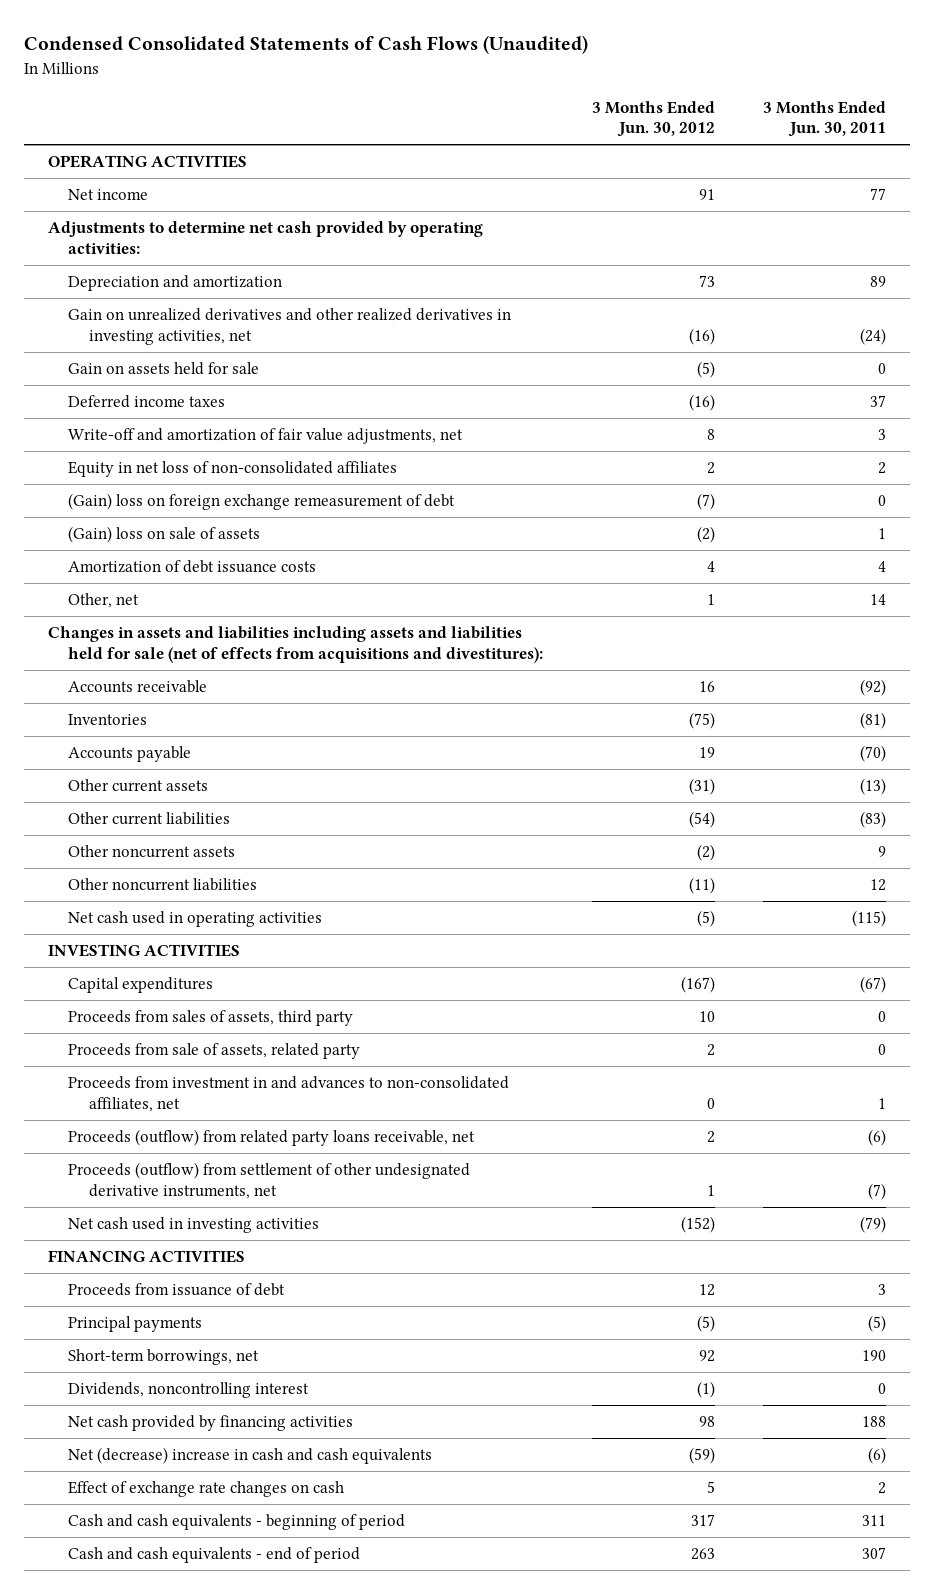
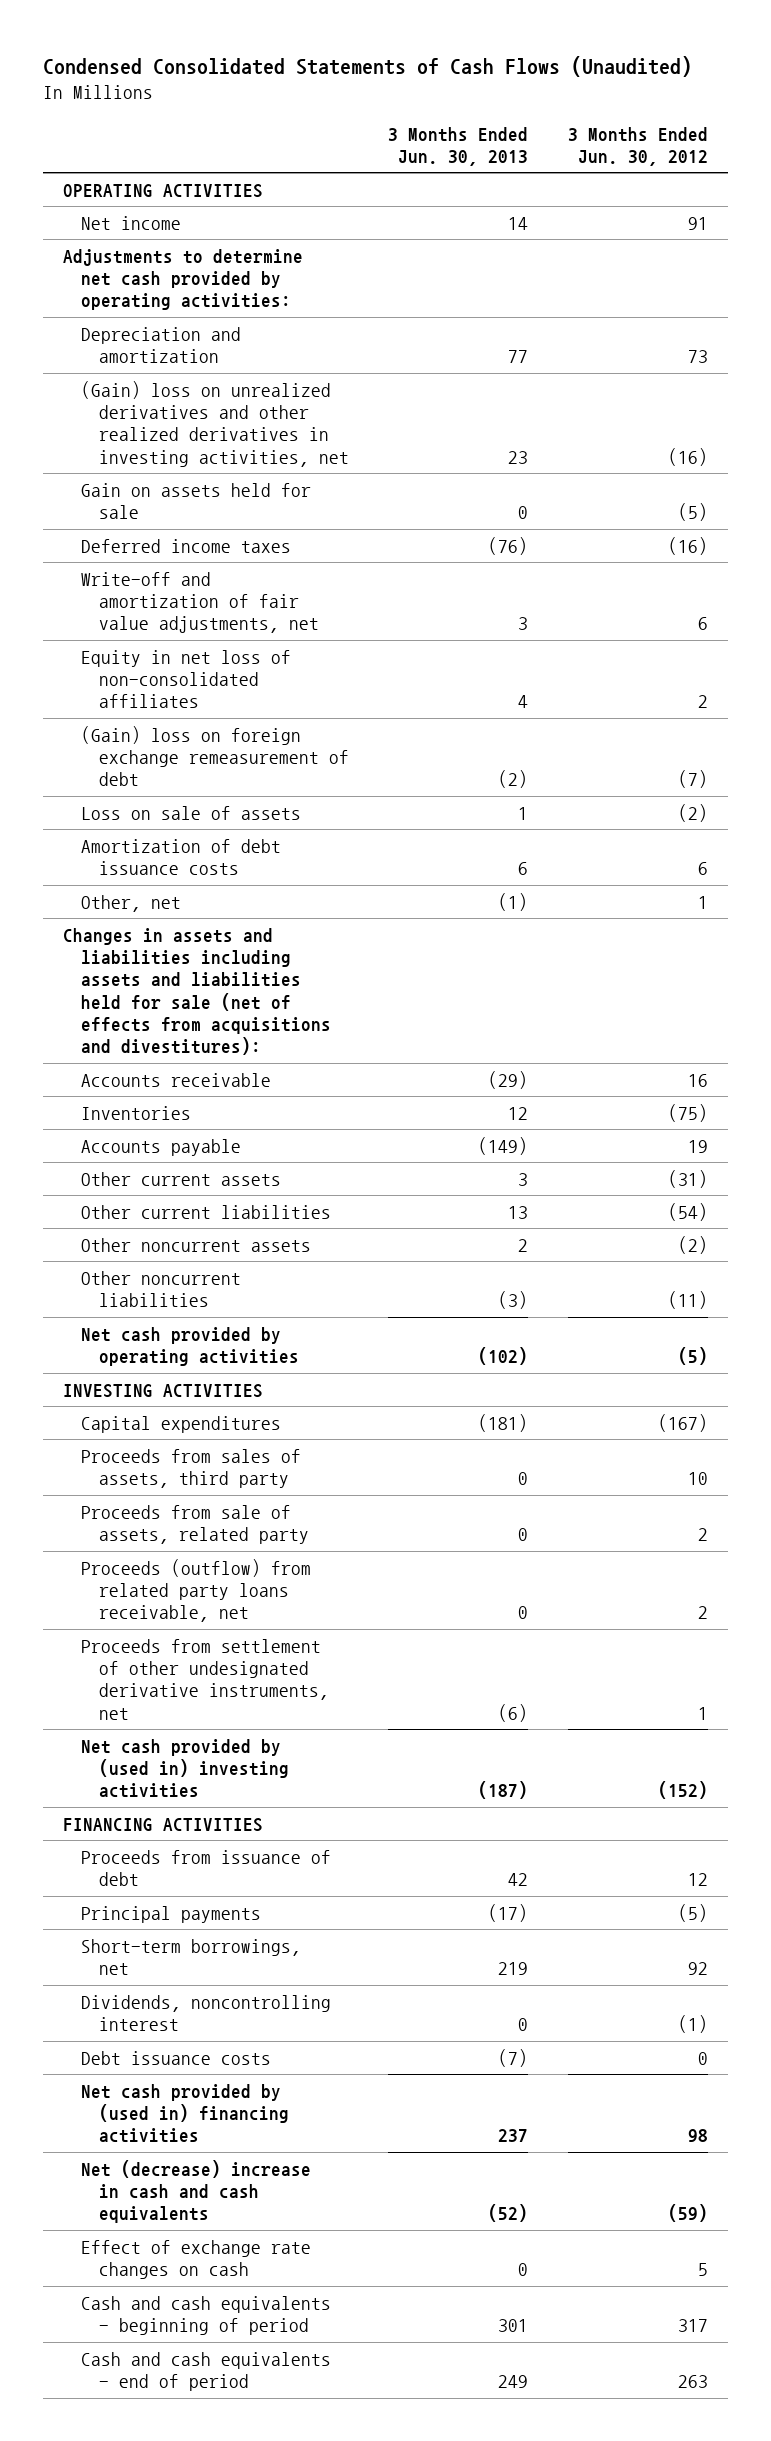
[763,100,887,138] 3 Months Ended Jun. 30, 2011 -> none
none -> [388,126,529,166] 3 Months Ended Jun. 30, 2013
[68,307,512,345] Gain on unrealized derivatives and other realized derivatives in investing activities, net -> [80,380,349,467] (Gain) loss on unrealized derivatives and other realized derivatives in investing activities, net
[706,428,715,440] 8 -> [697,617,708,631] 6
[68,525,261,543] (Gain) loss on sale of assets -> [80,805,301,820] Loss on sale of assets
[706,560,715,572] 4 -> [697,861,708,875] 6
[68,910,323,927] Net cash used in operating activities -> [80,1326,299,1366] Net cash provided by operating activities
[68,1075,510,1112] Proceeds from investment in and advances to non-consolidated affiliates, net -> none
[68,1161,471,1199] Proceeds (outflow) from settlement of other undesignated derivative instruments, net -> [80,1638,329,1720] Proceeds from settlement of other undesignated derivative instruments, net
[68,1216,320,1233] Net cash used in investing activities -> [80,1738,289,1799] Net cash provided by (used in) investing activities
none -> [80,2050,271,2065] Debt issuance costs
[68,1414,354,1431] Net cash provided by financing activities -> [80,2083,289,2144] Net cash provided by (used in) financing activities

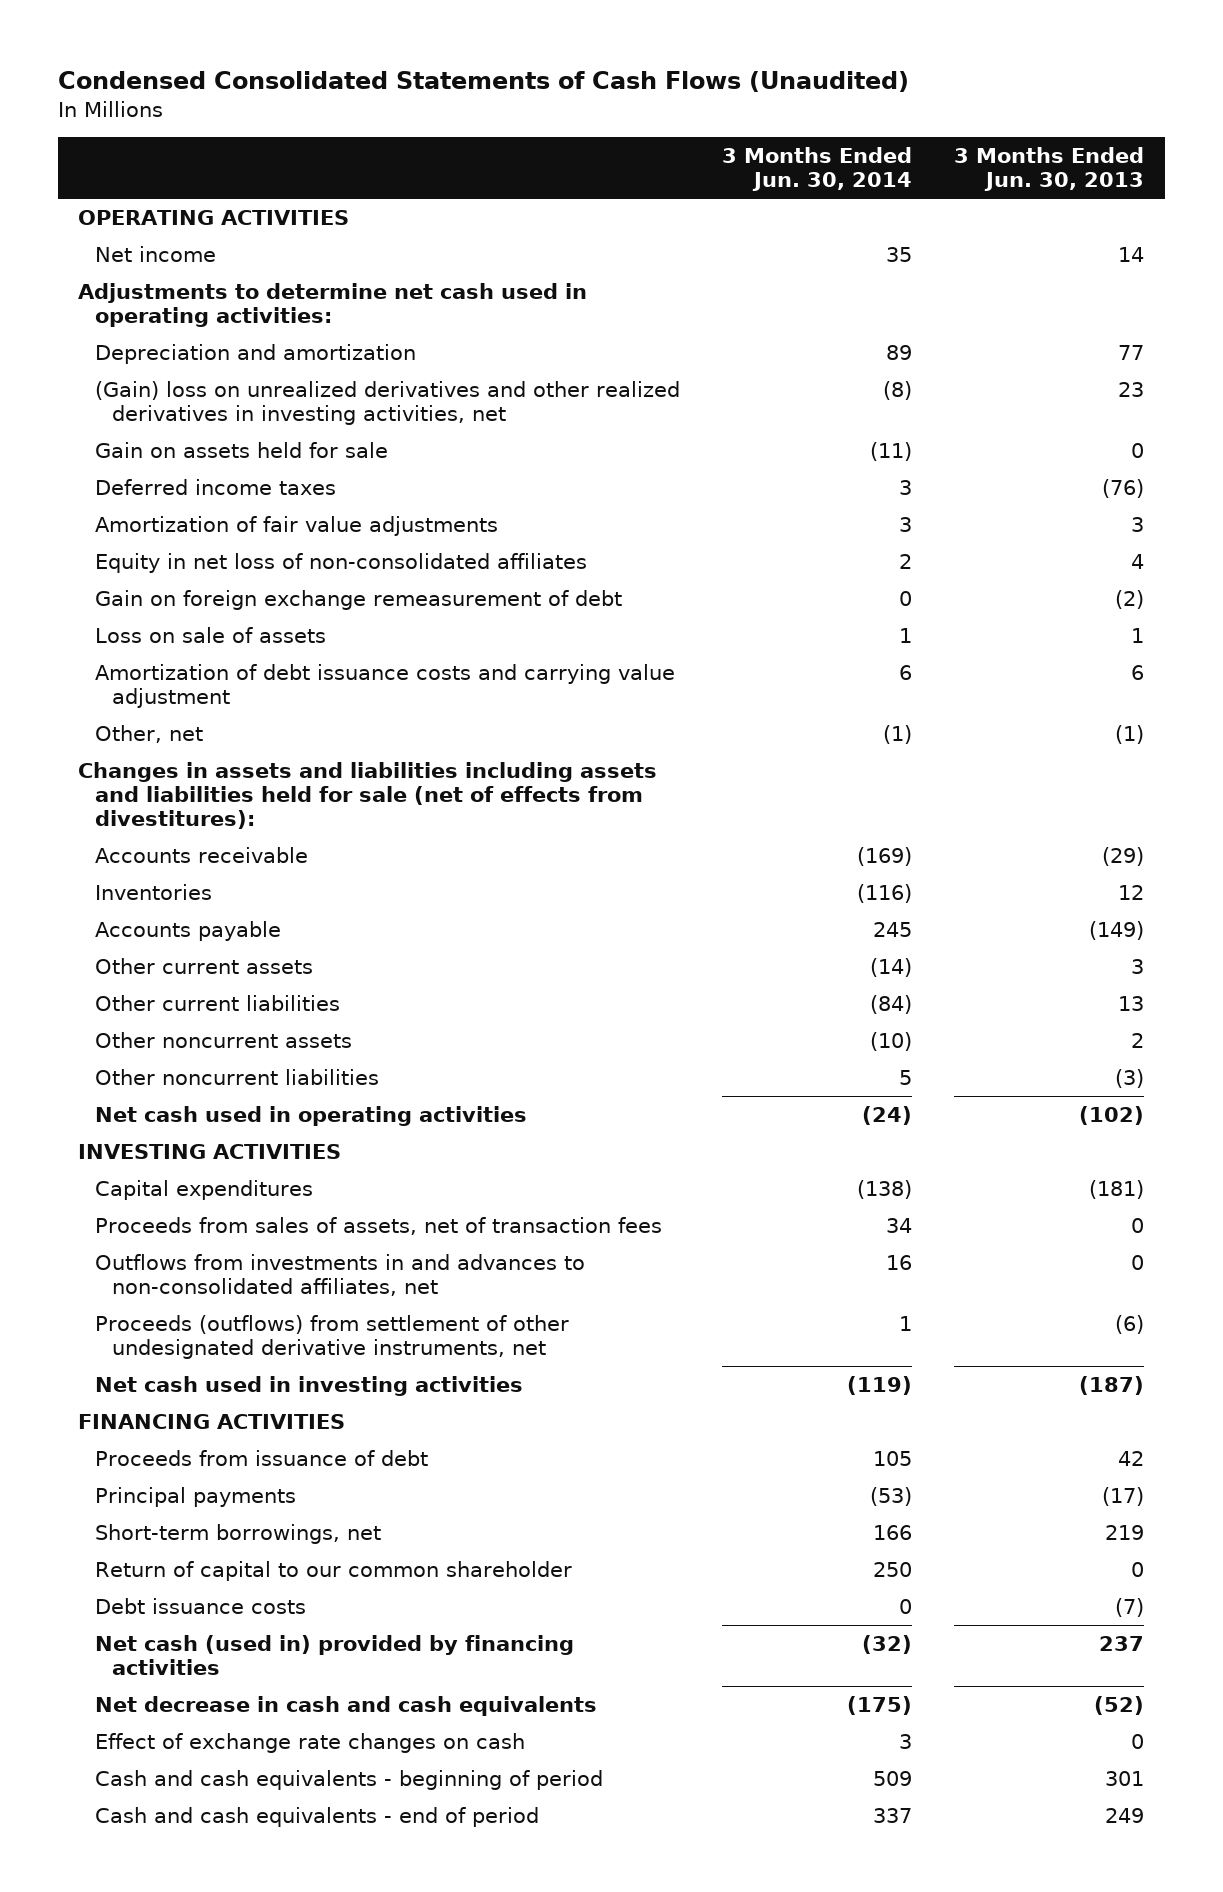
[567,126,708,166] 3 Months Ended Jun. 30, 2012 -> none
none -> [722,147,913,192] 3 Months Ended Jun. 30, 2014
[63,248,304,311] Adjustments to determine net cash provided by operating activities: -> [78,282,588,328] Adjustments to determine net cash used in operating activities:
[80,571,319,634] Write-off and amortization of fair value adjustments, net -> [95,515,499,536] Amortization of fair value adjustments
[80,725,349,787] (Gain) loss on foreign exchange remeasurement of debt -> [95,589,623,610] Gain on foreign exchange remeasurement of debt
[80,838,281,875] Amortization of debt issuance costs -> [95,663,676,709] Amortization of debt issuance costs and carrying value adjustment
[63,927,331,1056] Changes in assets and liabilities including assets and liabilities held for sale (net of effects from acquisitions and divestitures): -> [78,761,658,830] Changes in assets and liabilities including assets and liabilities held for sale (net of effects from divestitures):
[80,1326,299,1366] Net cash provided by operating activities -> [95,1105,528,1126] Net cash used in operating activities
[80,1504,309,1544] Proceeds from sale of assets, related party -> none
[80,1558,311,1623] Proceeds (outflow) from related party loans receivable, net -> none
[80,1448,301,1488] Proceeds from sales of assets, third party -> [95,1216,663,1235] Proceeds from sales of assets, net of transaction fees
none -> [95,1253,586,1297] Outflows from investments in and advances to non-consolidated affiliates, net
[80,1638,329,1720] Proceeds from settlement of other undesignated derivative instruments, net -> [95,1314,570,1360] Proceeds (outflows) from settlement of other undesignated derivative instruments, net
[80,1738,289,1799] Net cash provided by (used in) investing activities -> [95,1375,524,1396] Net cash used in investing activities
[80,1994,331,2031] Dividends, noncontrolling interest -> none
none -> [95,1560,573,1581] Return of capital to our common shareholder
[80,2083,289,2144] Net cash provided by (used in) financing activities -> [95,1634,575,1676] Net cash (used in) provided by financing activities
[80,2159,311,2224] Net (decrease) increase in cash and cash equivalents -> [95,1695,598,1716] Net decrease in cash and cash equivalents

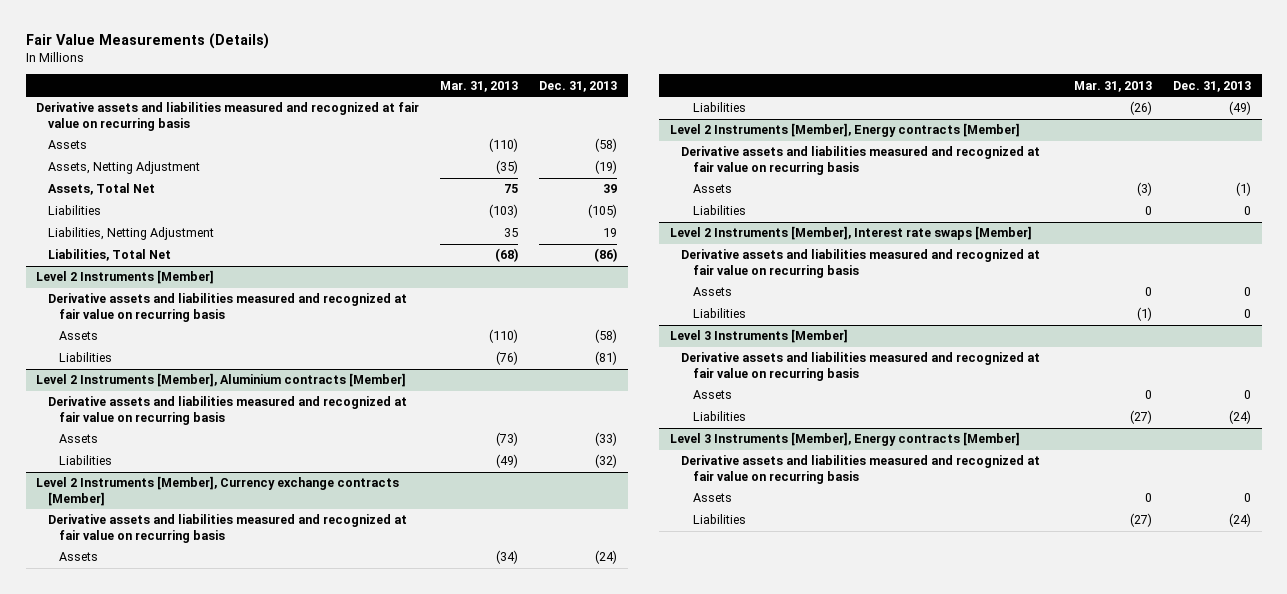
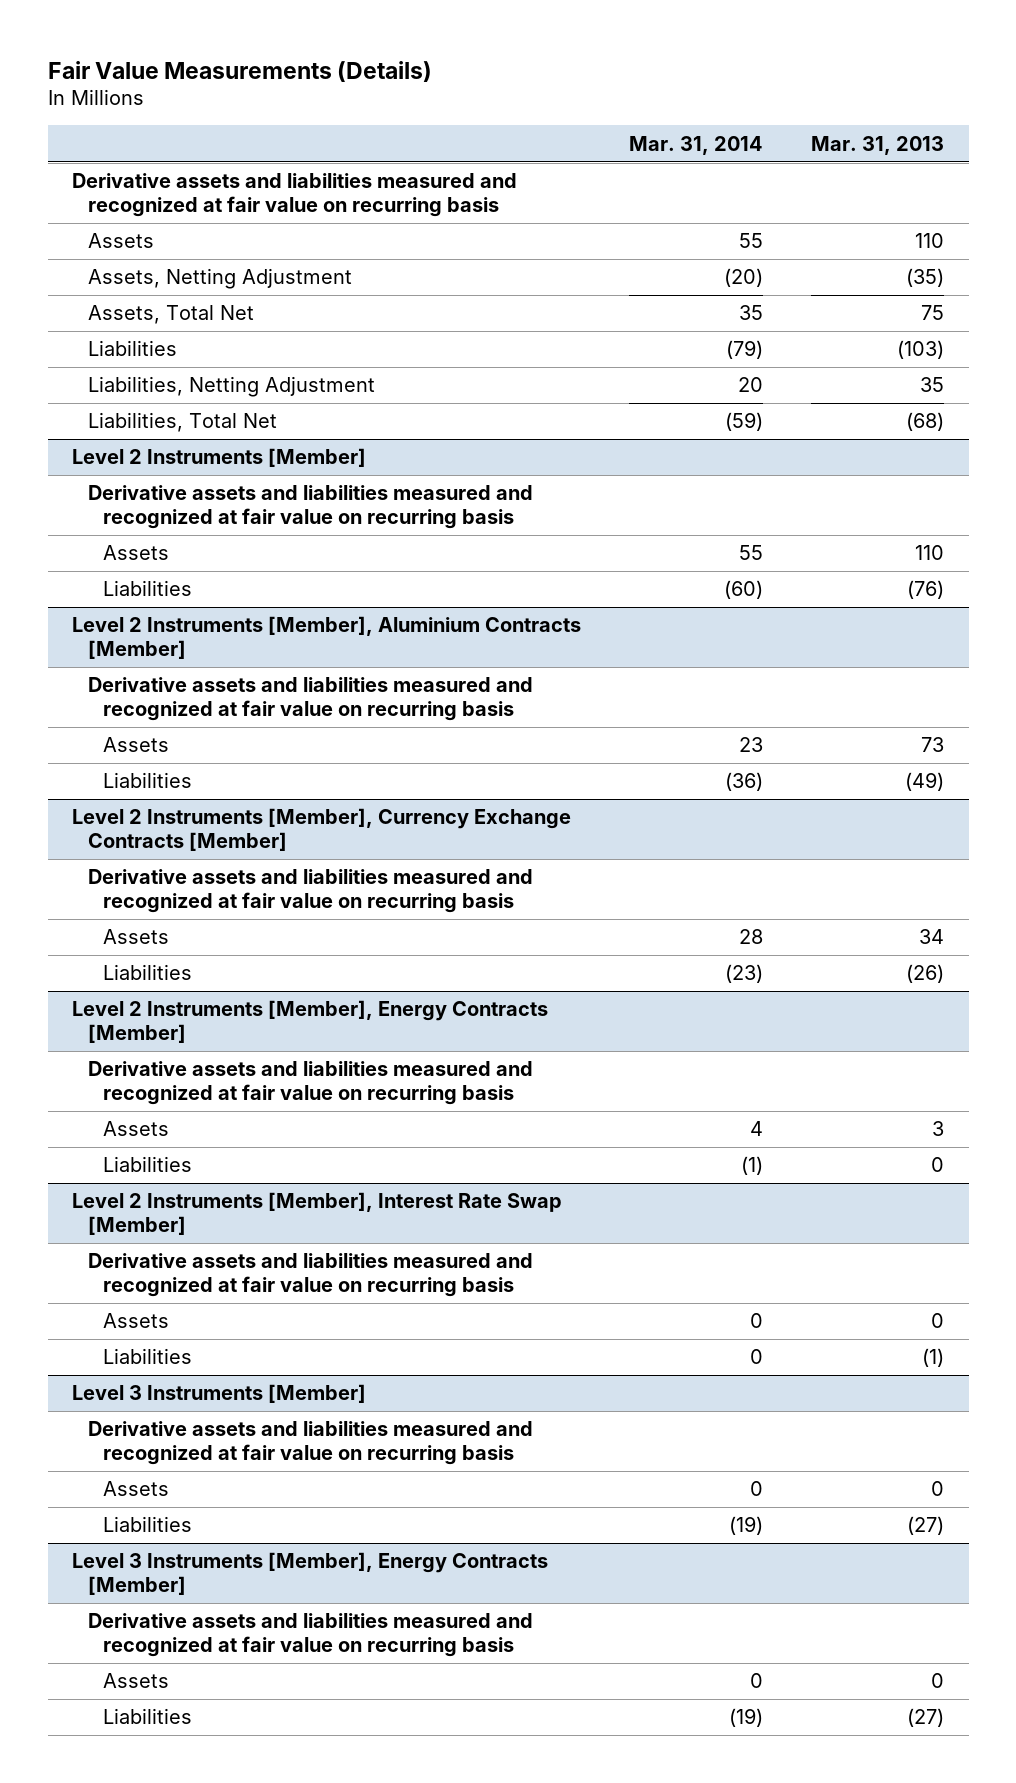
[539,80,618,92] Dec. 31, 2013 -> none
none -> [629,135,764,155] Mar. 31, 2014
[489,138,519,153] (110) -> [915,233,945,249] 110
[489,329,519,344] (110) -> [915,545,945,561] 110
[36,373,407,388] Level 2 Instruments [Member], Aluminium contracts [Member] -> [71,616,581,659] Level 2 Instruments [Member], Aluminium Contracts [Member]
[496,432,519,447] (73) -> [921,737,945,753] 73
[36,476,400,506] Level 2 Instruments [Member], Currency exchange contracts [Member] -> [71,808,571,851] Level 2 Instruments [Member], Currency Exchange Contracts [Member]
[496,550,519,565] (34) -> [919,929,945,945] 34
[669,123,1020,138] Level 2 Instruments [Member], Energy contracts [Member] -> [71,1000,548,1043] Level 2 Instruments [Member], Energy Contracts [Member]
[1136,182,1152,197] (3) -> [932,1121,945,1137] 3
[669,226,1032,241] Level 2 Instruments [Member], Interest rate swaps [Member] -> [71,1192,562,1235] Level 2 Instruments [Member], Interest Rate Swap [Member]
[669,432,1020,447] Level 3 Instruments [Member], Energy contracts [Member] -> [71,1552,548,1595] Level 3 Instruments [Member], Energy Contracts [Member]

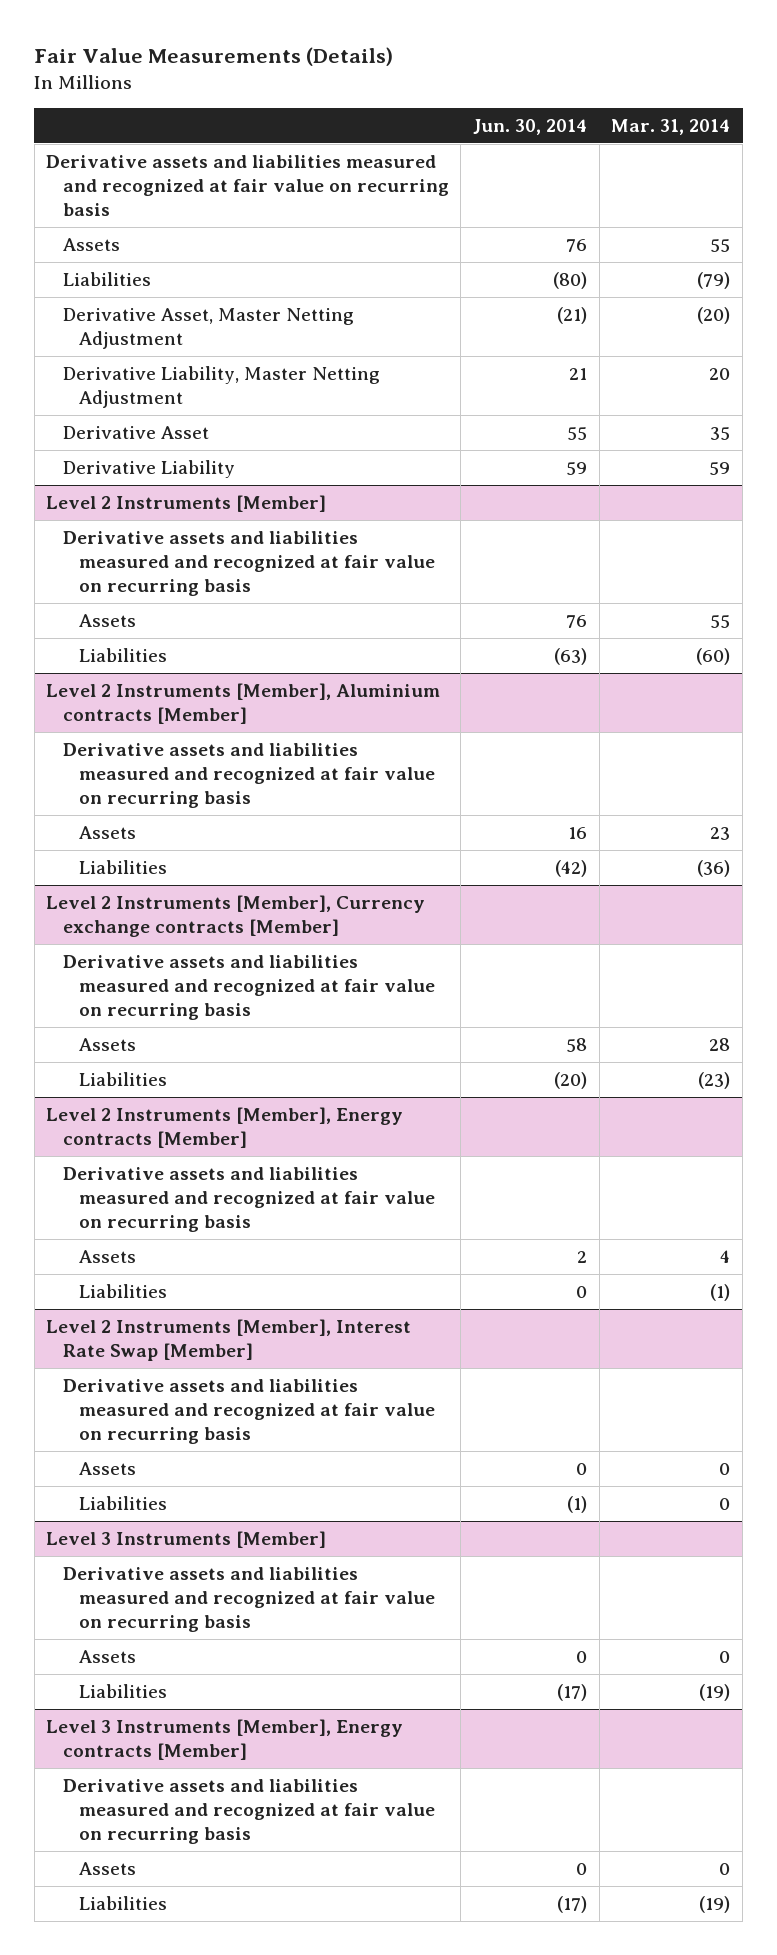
[811,135,945,155] Mar. 31, 2013 -> none
none -> [473,118,588,135] Jun. 30, 2014
[87,268,352,290] Assets, Netting Adjustment -> none
[87,305,254,325] Assets, Total Net -> none
[87,412,277,433] Liabilities, Total Net -> none
none -> [62,308,354,349] Derivative Asset, Master Netting Adjustment
[87,376,375,398] Liabilities, Netting Adjustment -> [62,366,380,408] Derivative Liability, Master Netting Adjustment
none -> [62,426,209,440] Derivative Asset
none -> [62,460,235,479] Derivative Liability
[71,616,581,659] Level 2 Instruments [Member], Aluminium Contracts [Member] -> [46,683,441,724] Level 2 Instruments [Member], Aluminium contracts [Member]
[71,808,571,851] Level 2 Instruments [Member], Currency Exchange Contracts [Member] -> [46,895,426,937] Level 2 Instruments [Member], Currency exchange contracts [Member]
[71,1000,548,1043] Level 2 Instruments [Member], Energy Contracts [Member] -> [46,1107,404,1148] Level 2 Instruments [Member], Energy contracts [Member]
[71,1552,548,1595] Level 3 Instruments [Member], Energy Contracts [Member] -> [46,1719,404,1760] Level 3 Instruments [Member], Energy contracts [Member]

